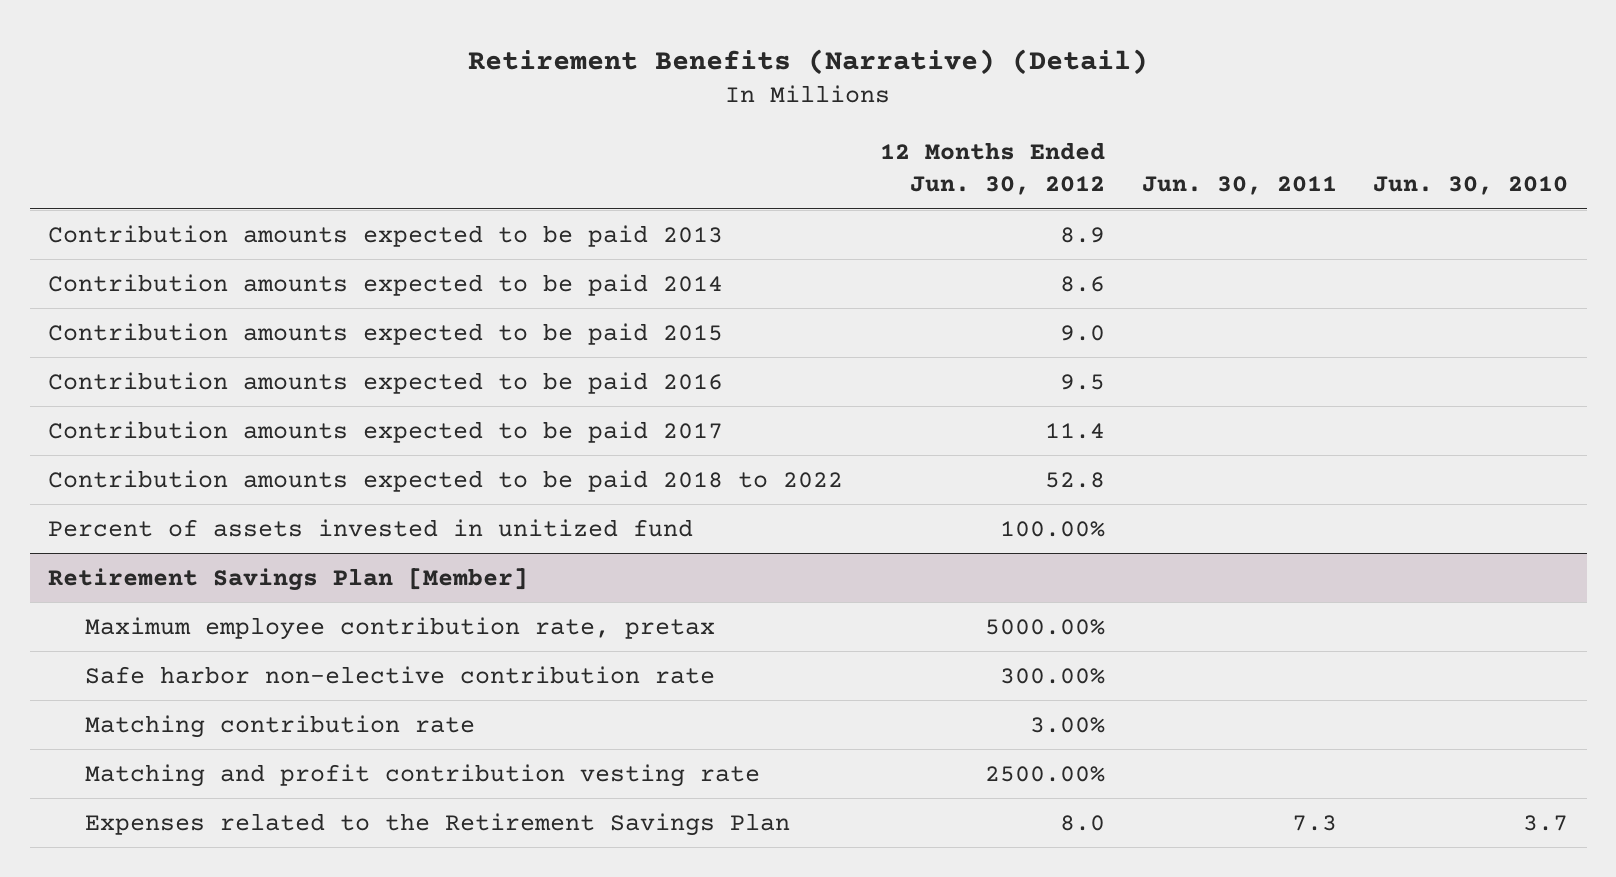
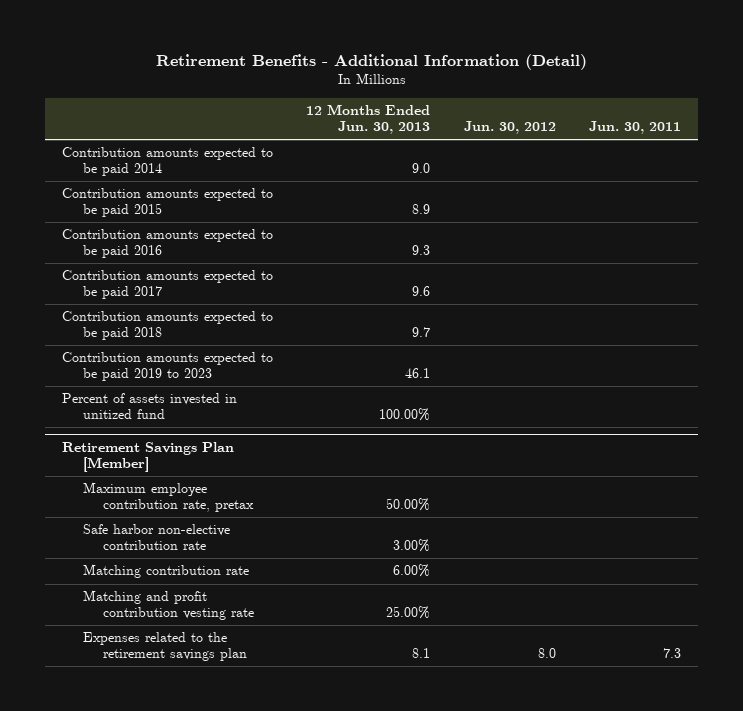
[468,48,1149,75] Retirement Benefits (Narrative) (Detail) -> [155,54,587,71] Retirement Benefits - Additional Information (Detail)
[879,142,1105,196] 12 Months Ended Jun. 30, 2012 -> none
[1373,176,1569,196] Jun. 30, 2010 -> none
none -> [306,104,431,135] 12 Months Ended Jun. 30, 2013
none -> [463,121,556,135] Jun. 30, 2012
[48,224,724,247] Contribution amounts expected to be paid 2013 -> none
none -> [61,311,273,341] Contribution amounts expected to be paid 2018
[48,469,844,492] Contribution amounts expected to be paid 2018 to 2022 -> [61,352,273,382] Contribution amounts expected to be paid 2019 to 2023
[84,812,790,836] Expenses related to the Retirement Savings Plan -> [82,632,248,662] Expenses related to the retirement savings plan

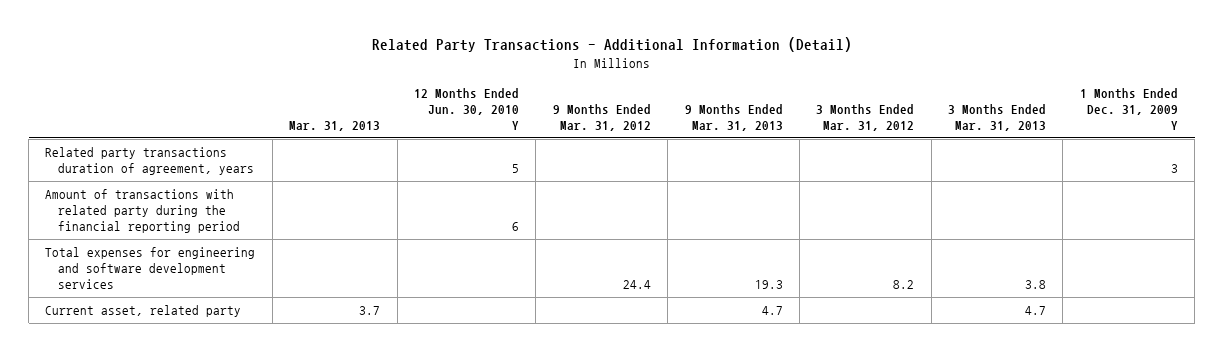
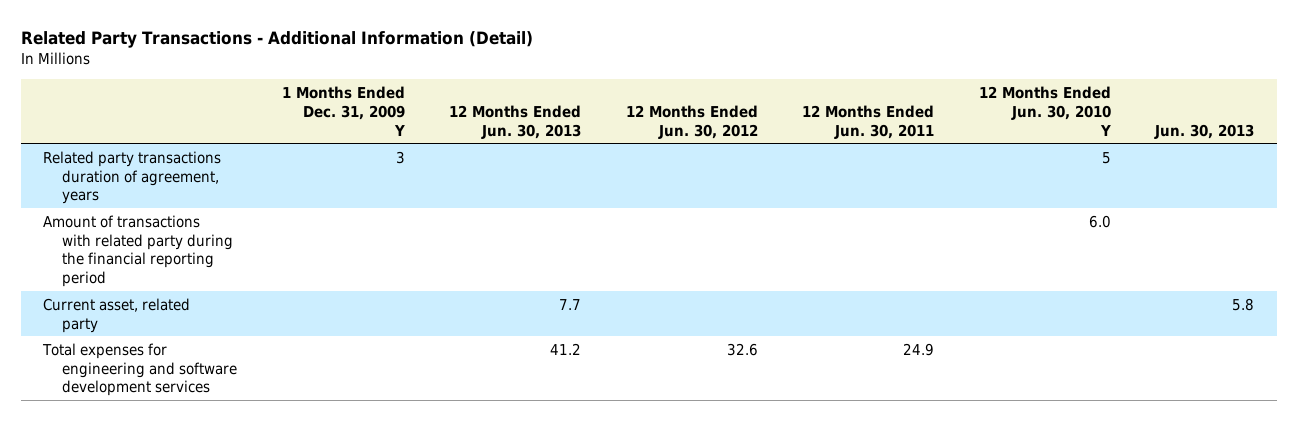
[289,121,381,132] Mar. 31, 2013 -> none
[552,103,651,132] 9 Months Ended Mar. 31, 2012 -> none
[684,103,783,132] 9 Months Ended Mar. 31, 2013 -> none
[816,103,915,132] 3 Months Ended Mar. 31, 2012 -> none
[948,103,1047,132] 3 Months Ended Mar. 31, 2013 -> none
none -> [449,104,582,139] 12 Months Ended Jun. 30, 2013
none -> [625,104,758,139] 12 Months Ended Jun. 30, 2012
none -> [802,104,935,139] 12 Months Ended Jun. 30, 2011
none -> [1154,123,1255,139] Jun. 30, 2013
[511,222,519,232] 6 -> [1088,214,1111,228] 6.0
[45,247,256,290] Total expenses for engineering and software development services -> [42,342,238,397] Total expenses for engineering and software development services

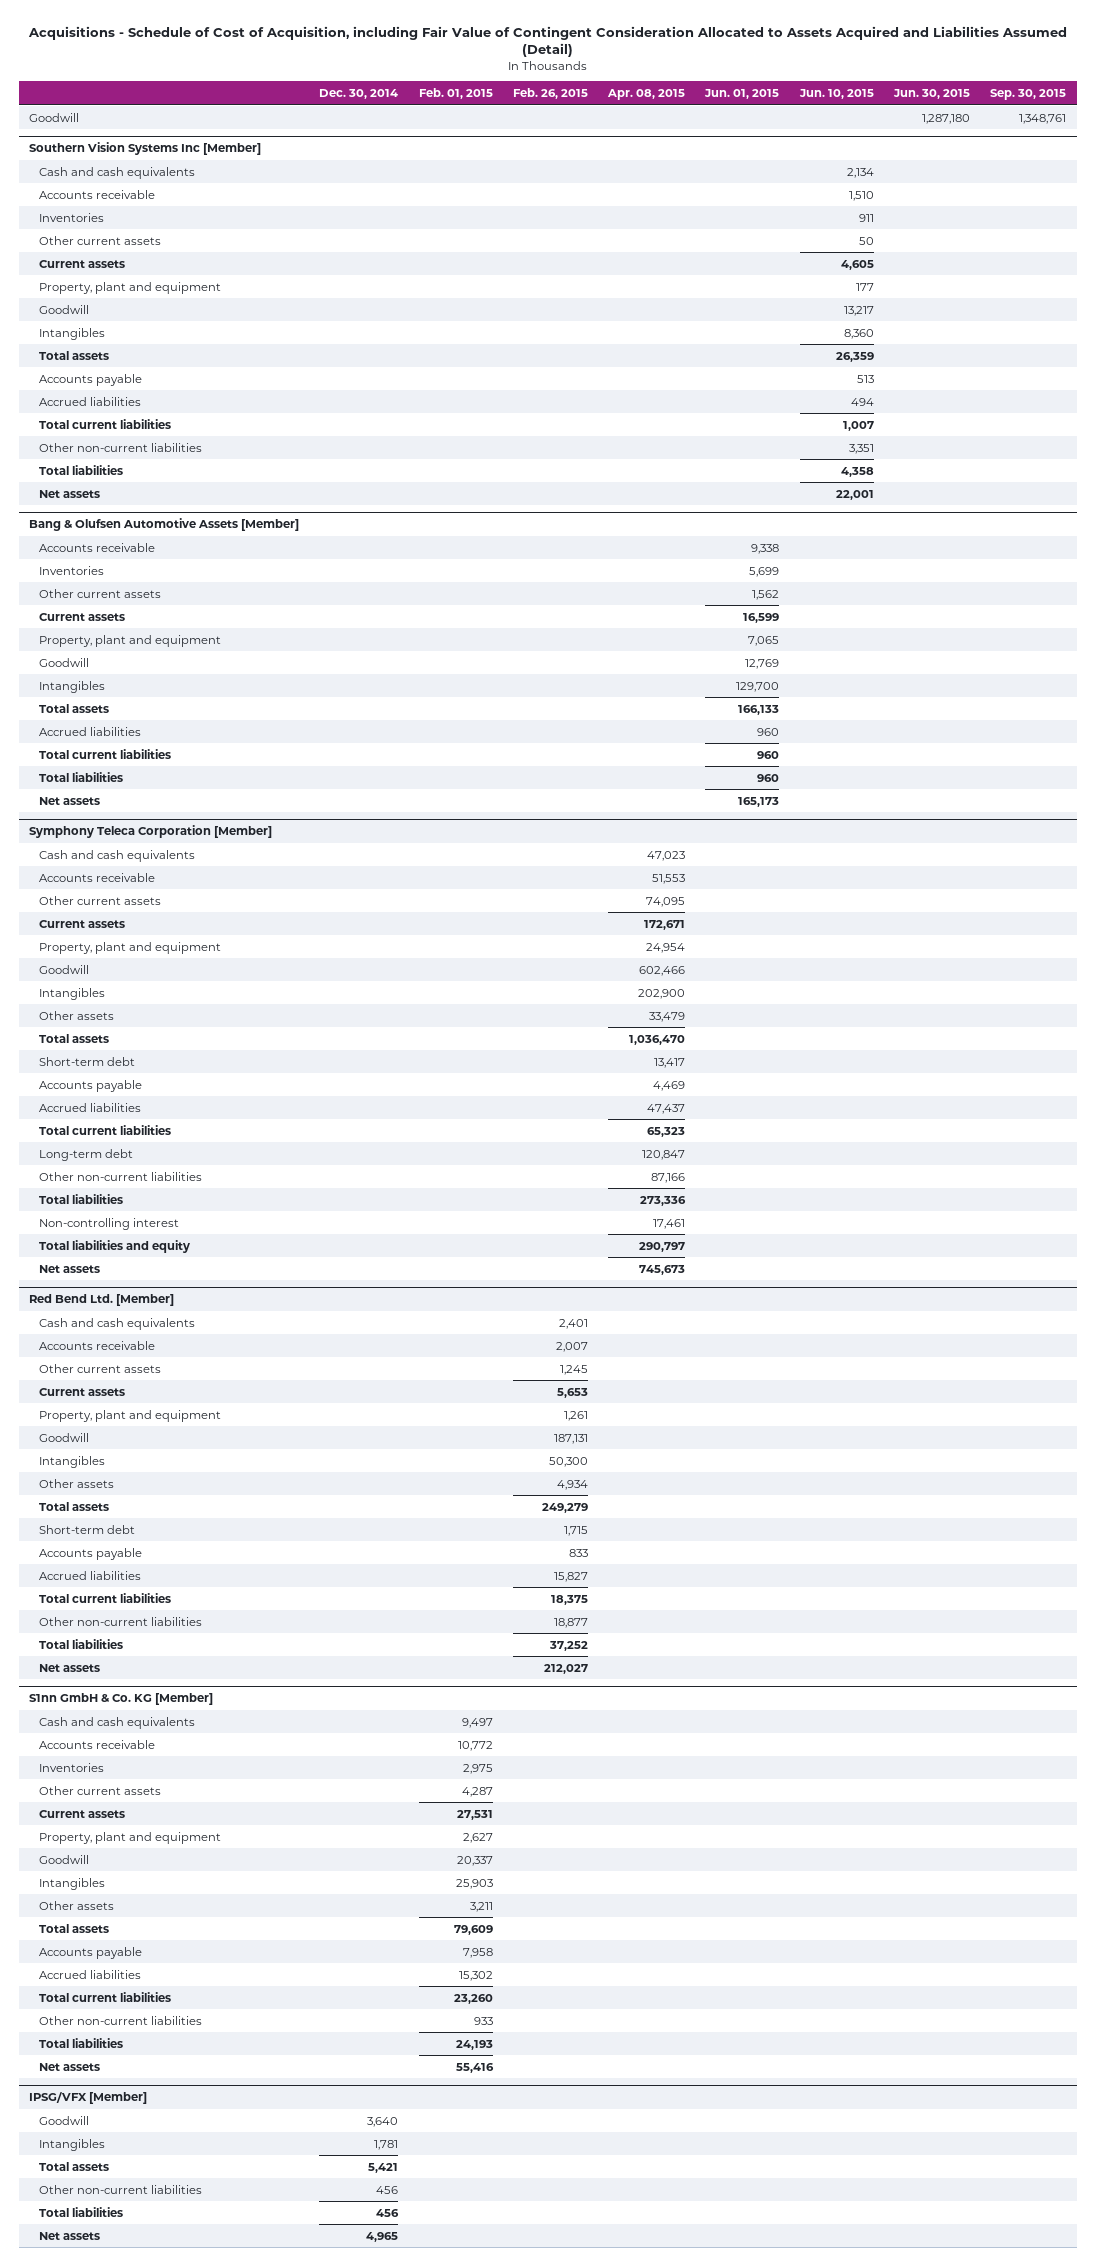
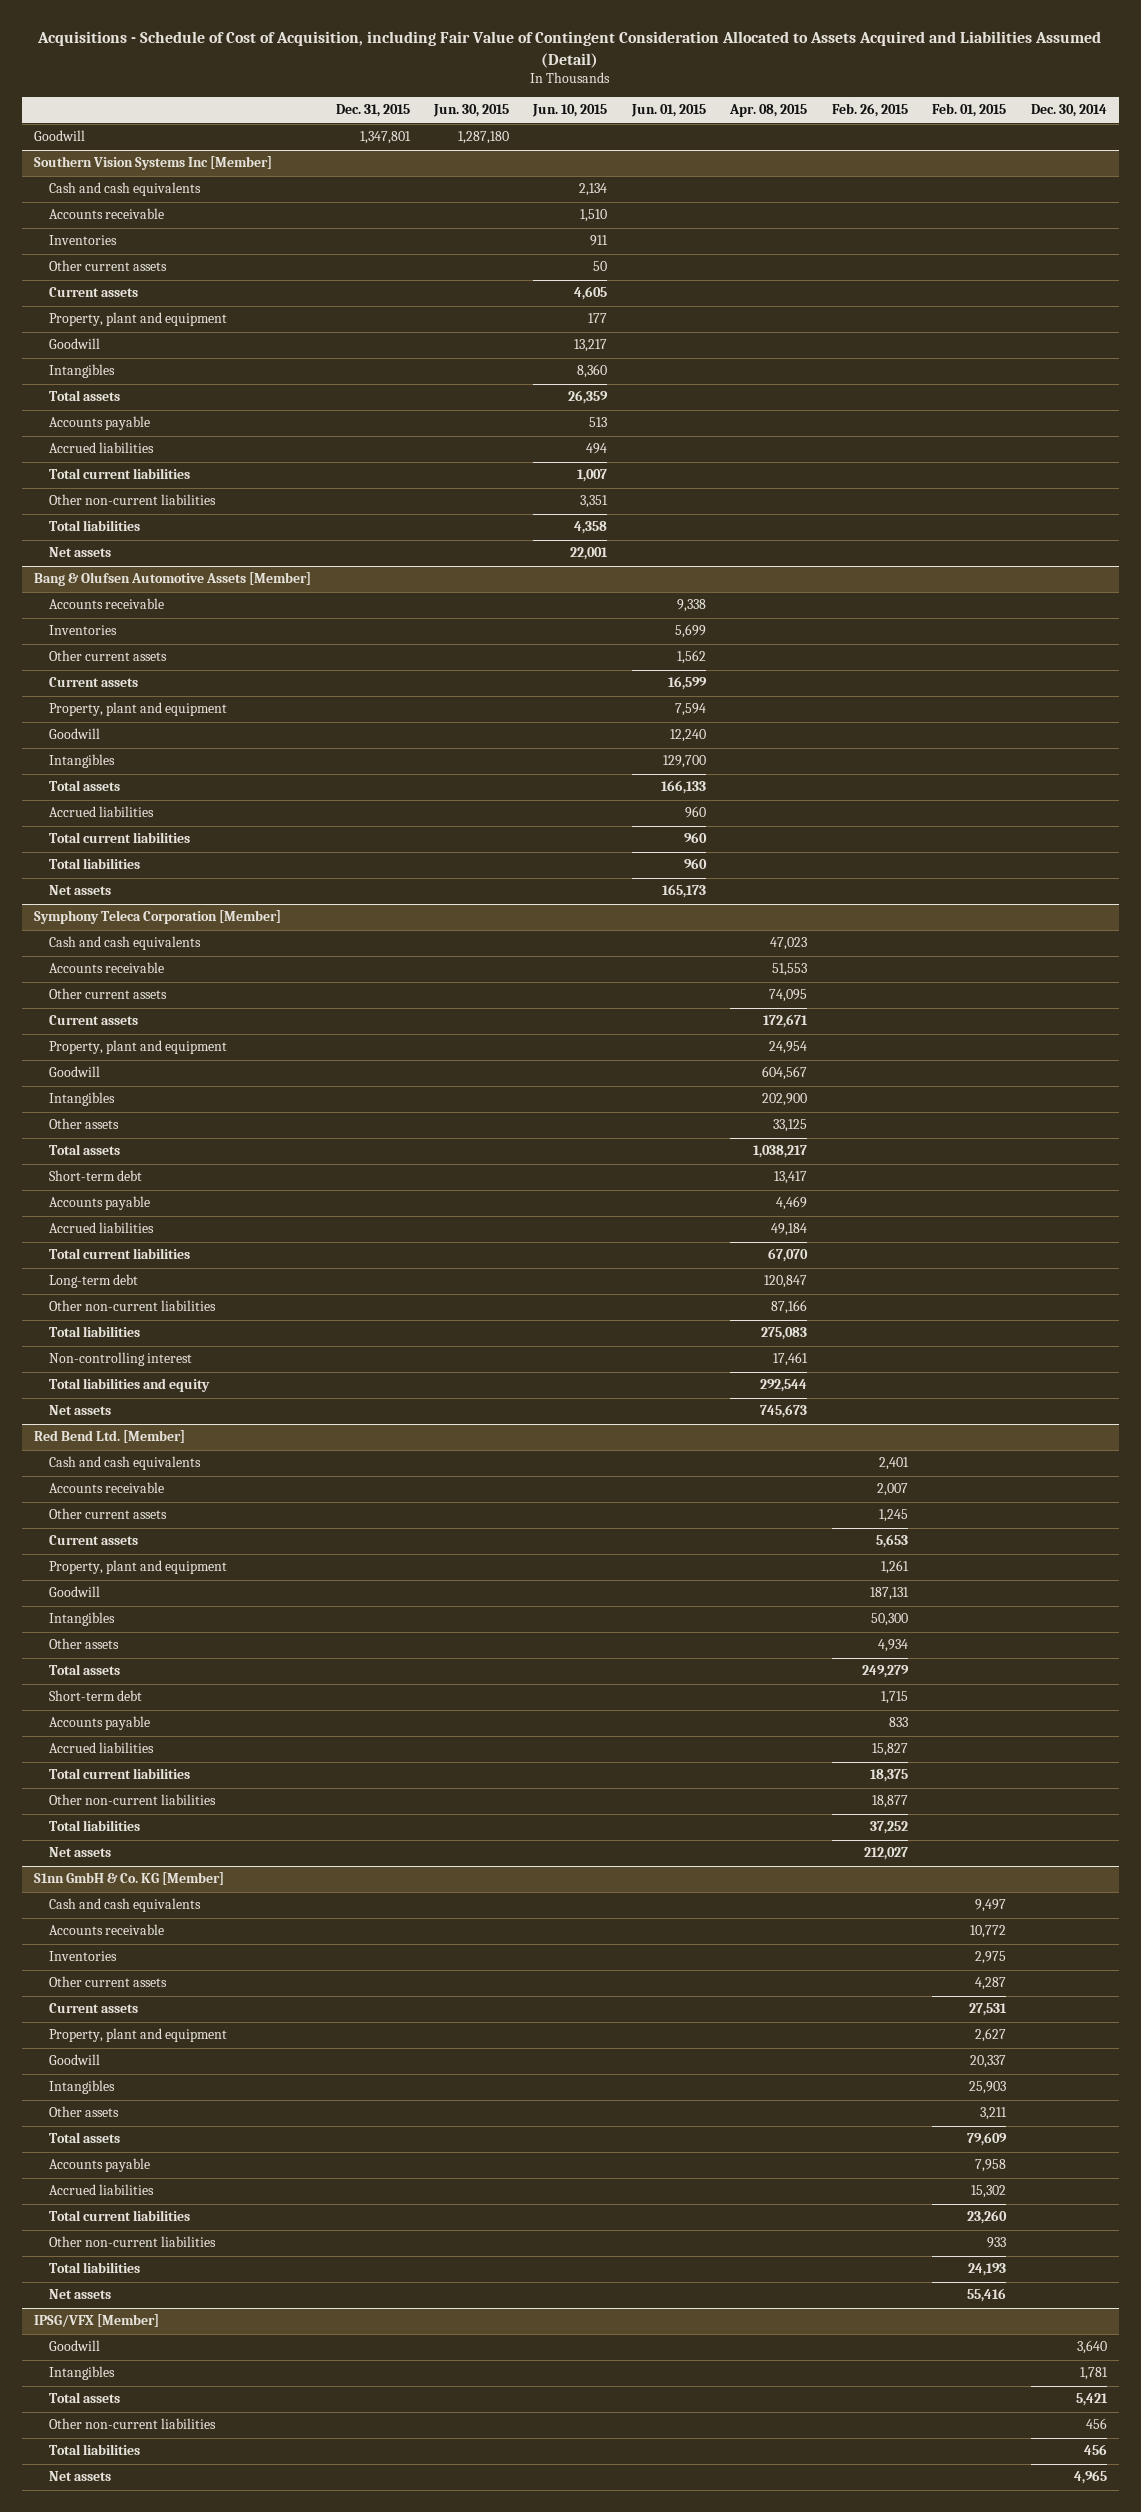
[990,89,1067,101] Sep. 30, 2015 -> none
none -> [335,104,410,118] Dec. 31, 2015
[748,635,780,646] 7,065 -> [674,703,706,717] 7,594
[745,658,780,669] 12,769 -> [669,729,706,743] 12,240
[639,965,686,976] 602,466 -> [762,1066,808,1081] 604,567
[649,1011,686,1022] 33,479 -> [773,1119,808,1133] 33,125
[629,1034,686,1045] 1,036,470 -> [753,1145,808,1159] 1,038,217
[647,1103,686,1114] 47,437 -> [771,1223,808,1237] 49,184
[647,1126,686,1137] 65,323 -> [768,1248,809,1263] 67,070
[640,1195,687,1206] 273,336 -> [761,1327,808,1341] 275,083
[639,1241,686,1252] 290,797 -> [760,1379,808,1393] 292,544

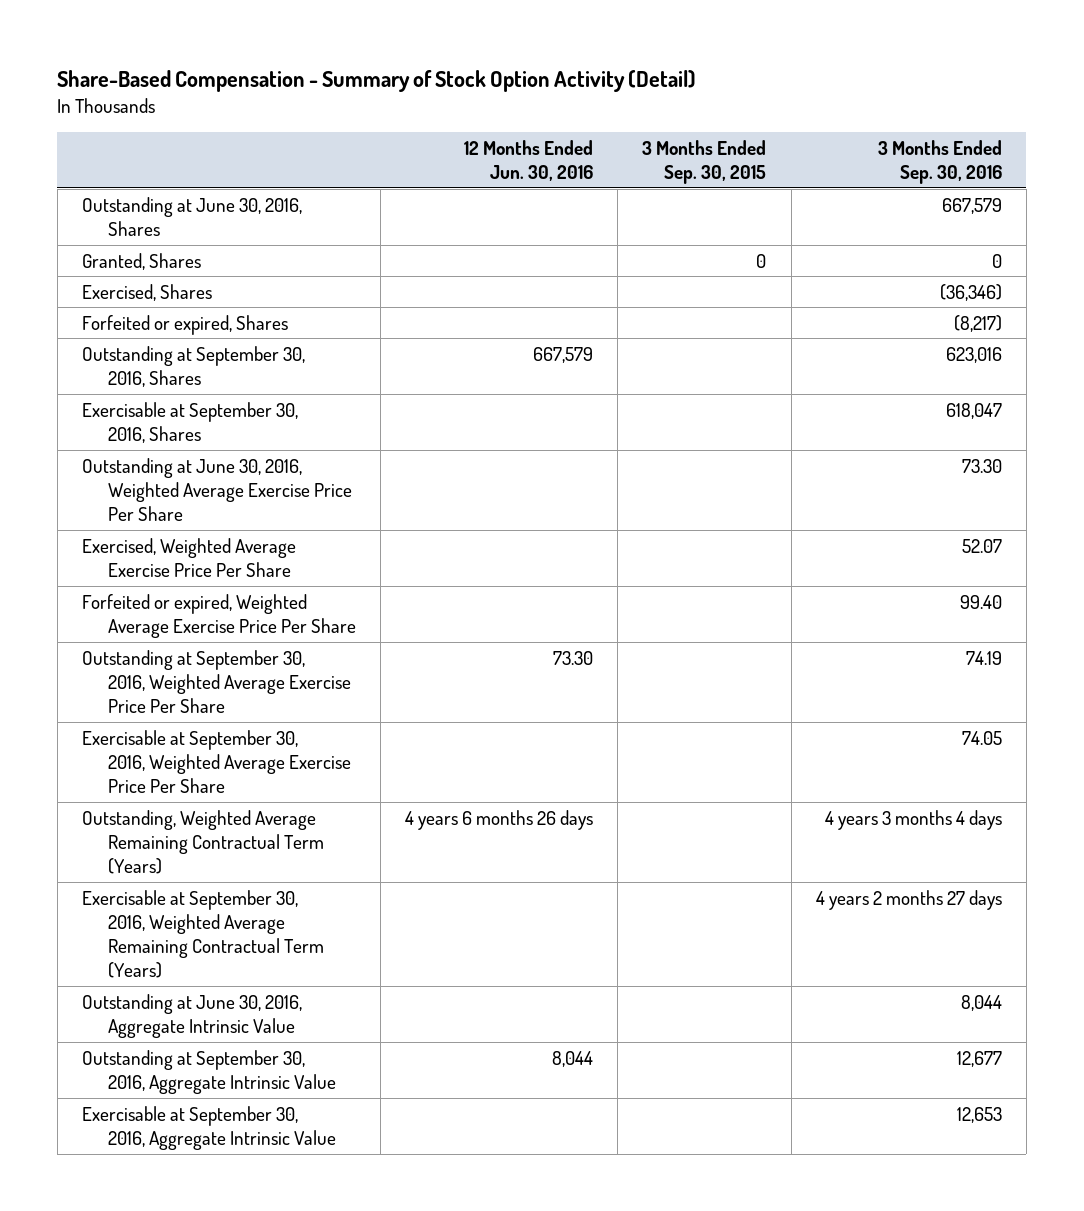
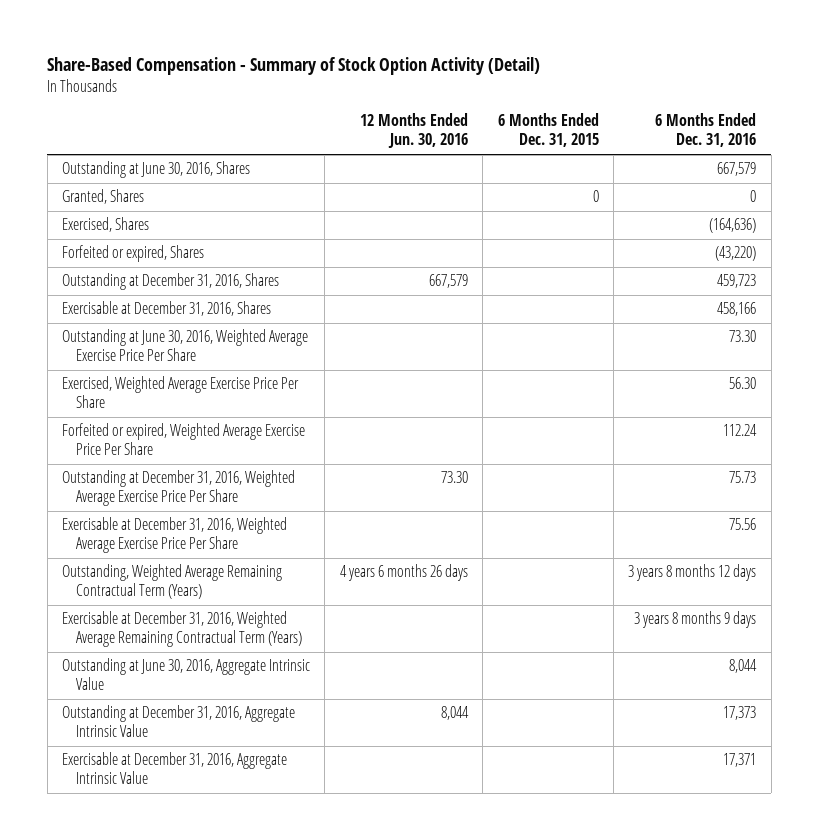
[642,139,767,184] 3 Months Ended Sep. 30, 2015 -> none
[877,139,1002,184] 3 Months Ended Sep. 30, 2016 -> none
none -> [497,113,599,148] 6 Months Ended Dec. 31, 2015
none -> [655,113,757,148] 6 Months Ended Dec. 31, 2016
[82,345,306,387] Outstanding at September 30, 2016, Shares -> [62,273,280,291] Outstanding at December 31, 2016, Shares
[82,401,299,443] Exercisable at September 30, 2016, Shares -> [62,301,272,317] Exercisable at December 31, 2016, Shares
[82,649,351,714] Outstanding at September 30, 2016, Weighted Average Exercise Price Per Share -> [62,470,296,507] Outstanding at December 31, 2016, Weighted Average Exercise Price Per Share
[82,729,351,794] Exercisable at September 30, 2016, Weighted Average Exercise Price Per Share -> [62,517,288,554] Exercisable at December 31, 2016, Weighted Average Exercise Price Per Share
[82,889,324,979] Exercisable at September 30, 2016, Weighted Average Remaining Contractual Term (Years) -> [62,611,302,648] Exercisable at December 31, 2016, Weighted Average Remaining Contractual Term (Years)
[82,1049,336,1094] Outstanding at September 30, 2016, Aggregate Intrinsic Value -> [62,705,296,738] Outstanding at December 31, 2016, Aggregate Intrinsic Value
[82,1105,336,1150] Exercisable at September 30, 2016, Aggregate Intrinsic Value -> [62,752,288,785] Exercisable at December 31, 2016, Aggregate Intrinsic Value

